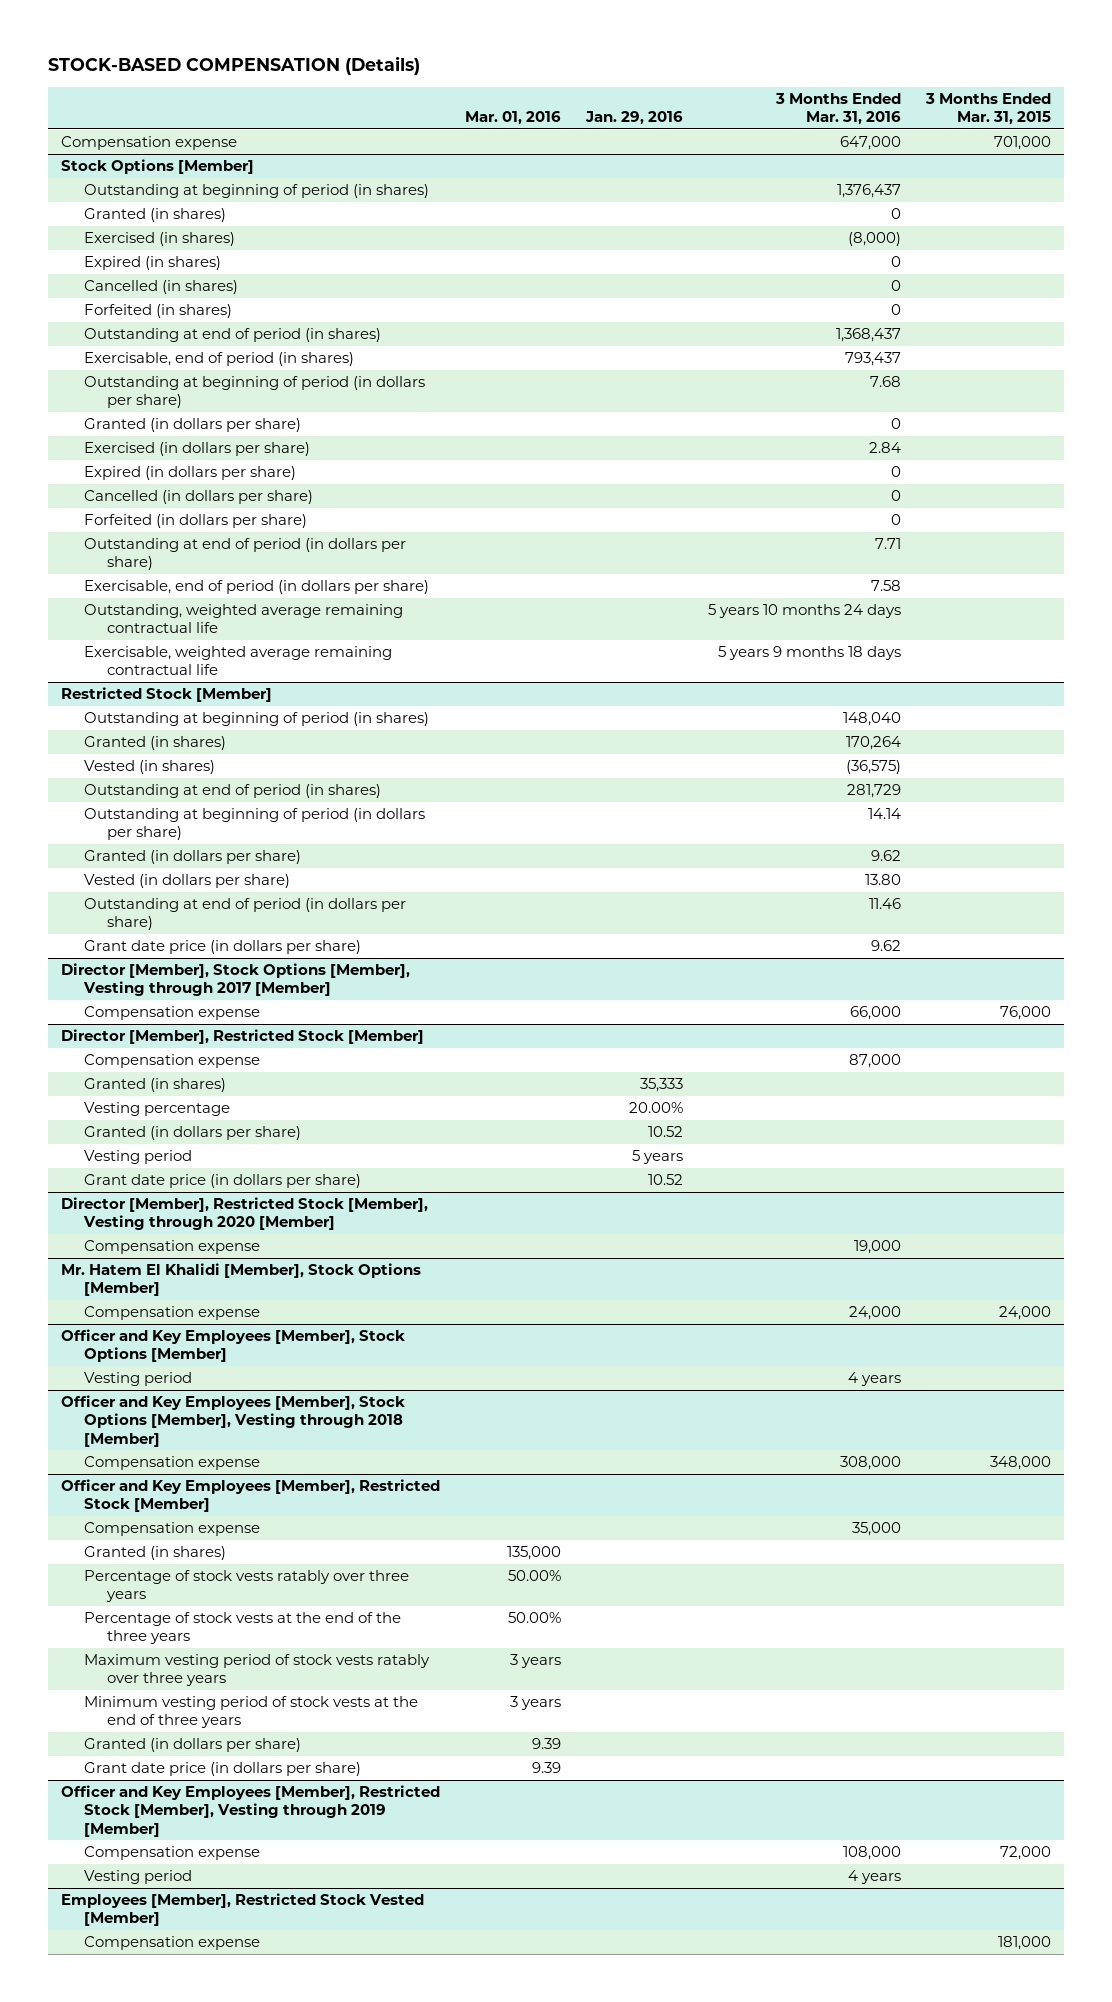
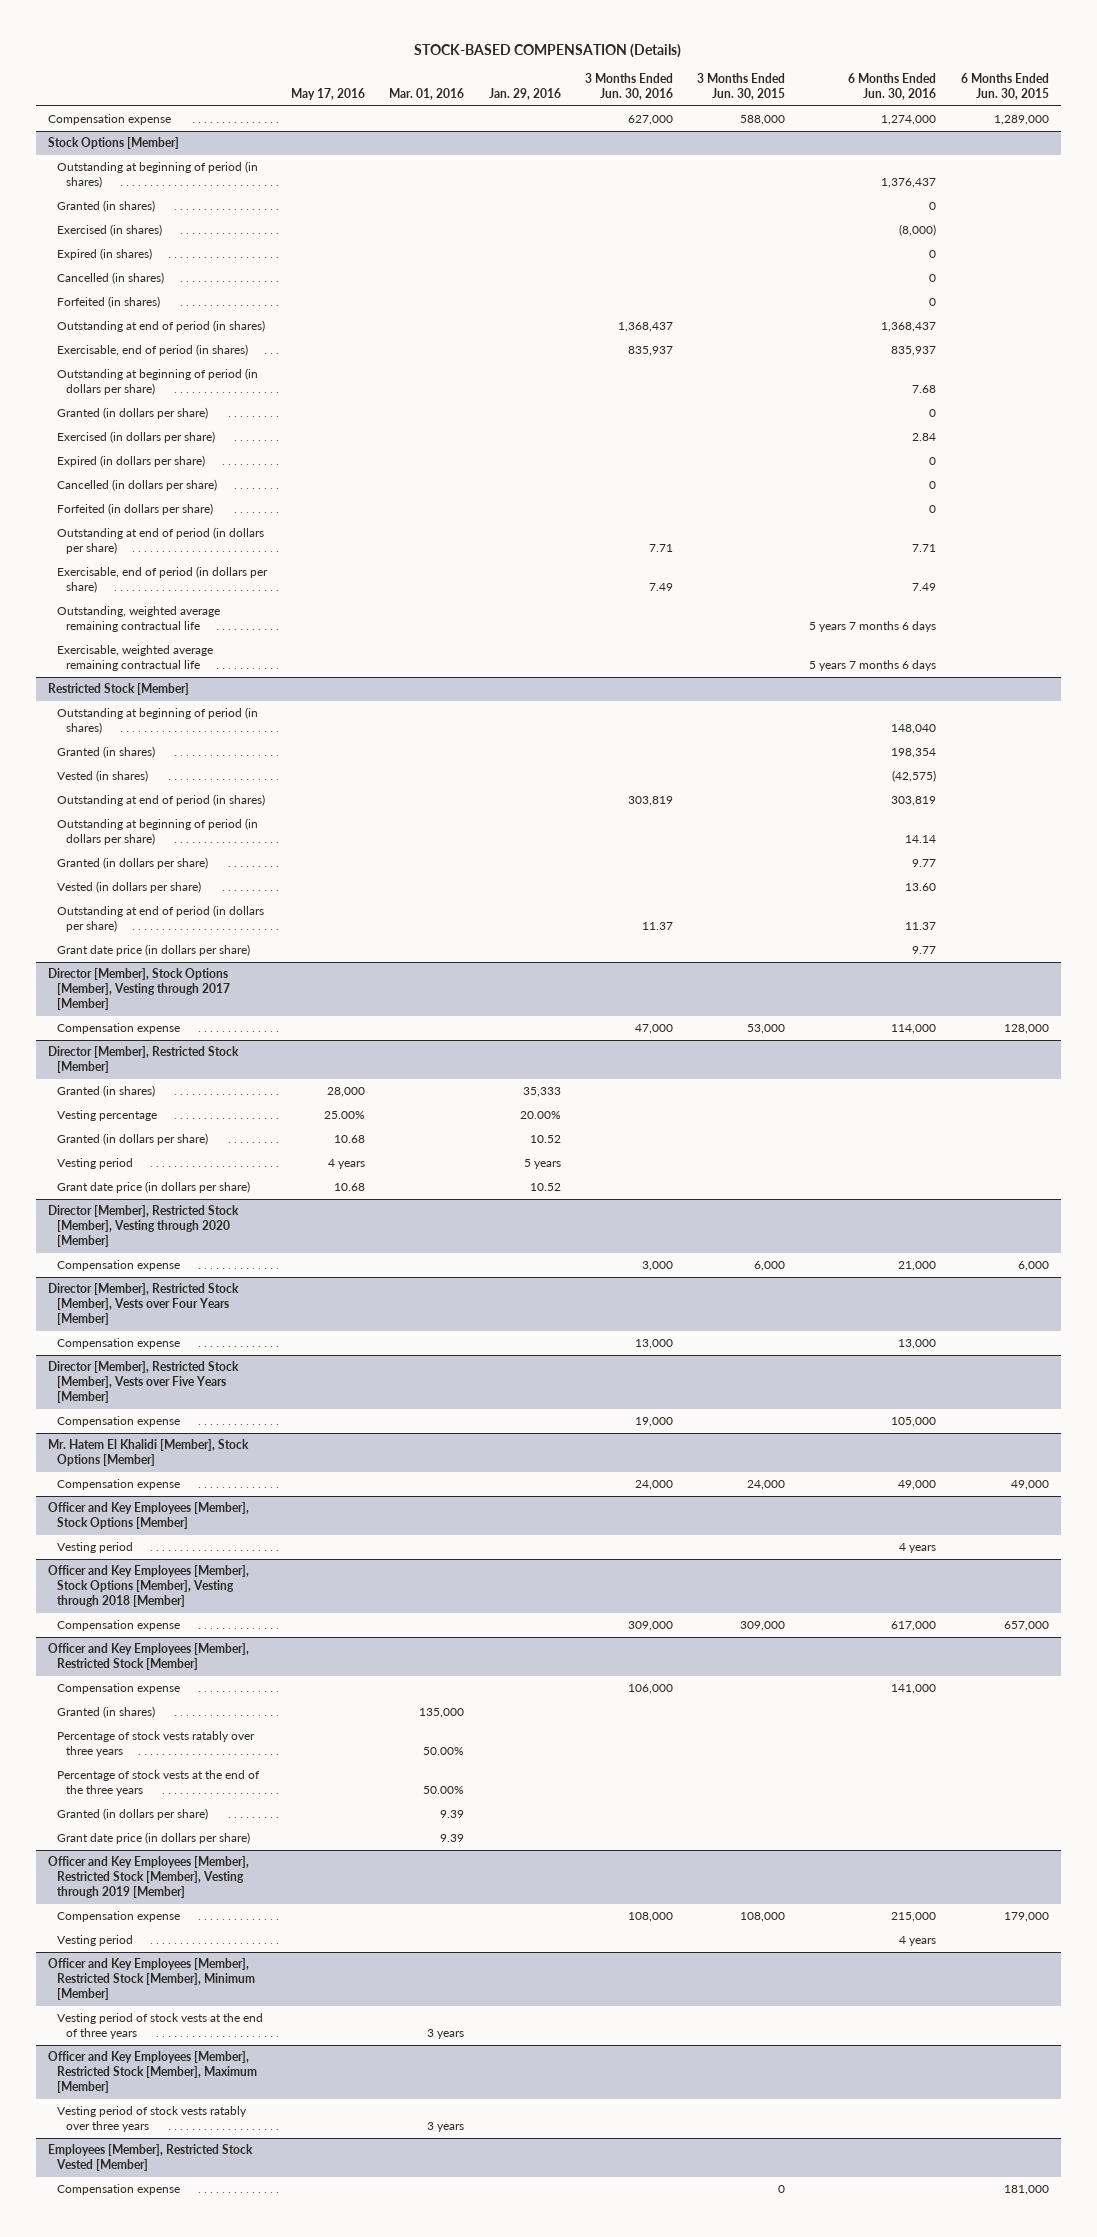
[775,92,902,125] 3 Months Ended Mar. 31, 2016 -> none
[925,92,1052,125] 3 Months Ended Mar. 31, 2015 -> none
none -> [291,88,366,101] May 17, 2016
none -> [584,73,673,101] 3 Months Ended Jun. 30, 2016
none -> [697,73,786,101] 3 Months Ended Jun. 30, 2015
none -> [848,73,937,101] 6 Months Ended Jun. 30, 2016
none -> [960,73,1049,101] 6 Months Ended Jun. 30, 2015
[83,1054,260,1069] Compensation expense -> none
none -> [47,1283,239,1326] Director [Member], Restricted Stock [Member], Vests over Four Years [Member]
none -> [56,1338,180,1350] Compensation expense
none -> [47,1361,239,1404] Director [Member], Restricted Stock [Member], Vests over Five Years [Member]
none -> [56,1416,180,1428] Compensation expense
[83,1654,430,1687] Maximum vesting period of stock vests ratably over three years -> none
[83,1696,418,1729] Minimum vesting period of stock vests at the end of three years -> none
none -> [47,1958,255,2001] Officer and Key Employees [Member], Restricted Stock [Member], Minimum [Member]
none -> [56,2013,263,2040] Vesting period of stock vests at the end of three years
none -> [47,2051,257,2094] Officer and Key Employees [Member], Restricted Stock [Member], Maximum [Member]
none -> [56,2106,247,2133] Vesting period of stock vests ratably over three years

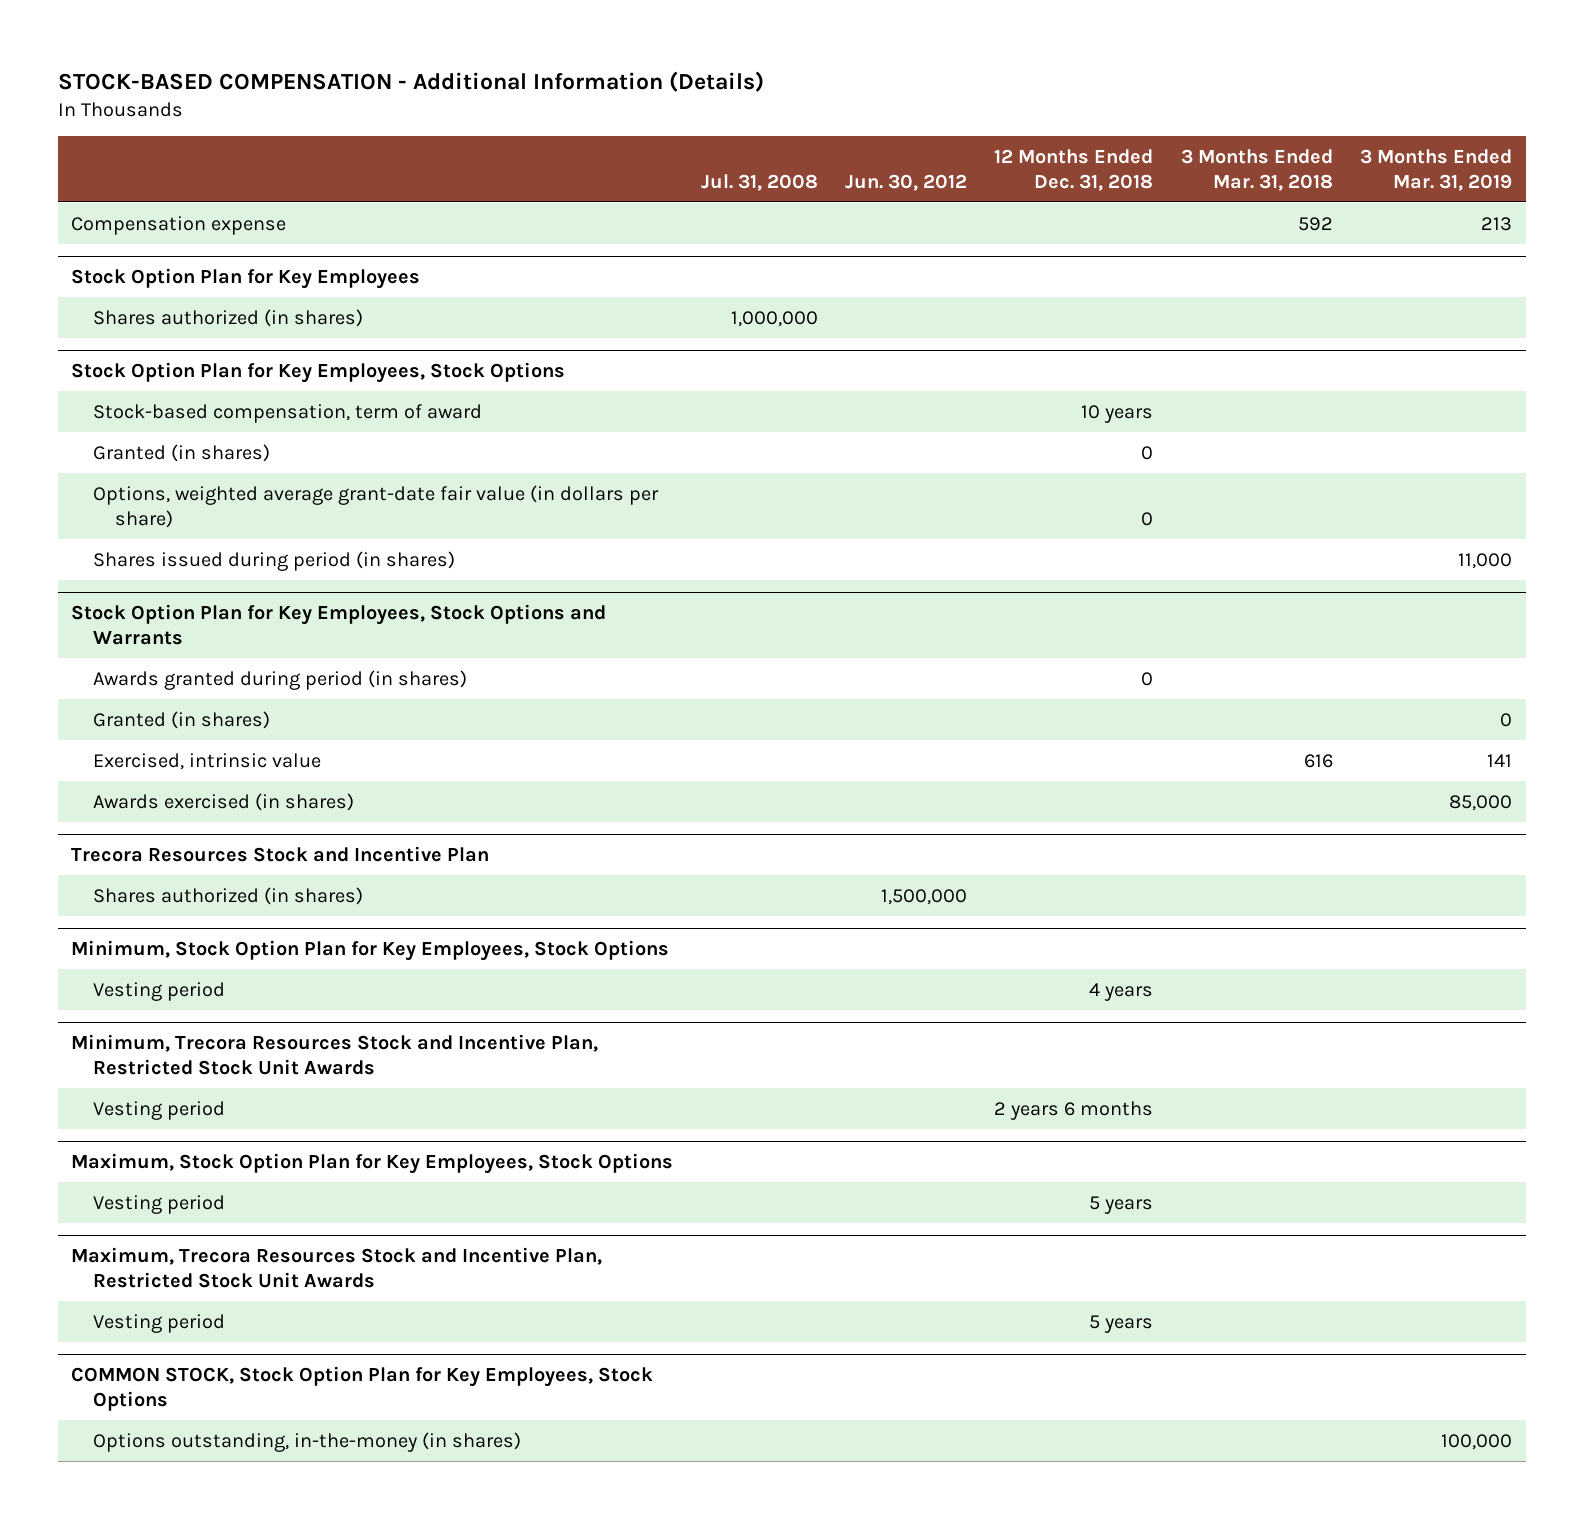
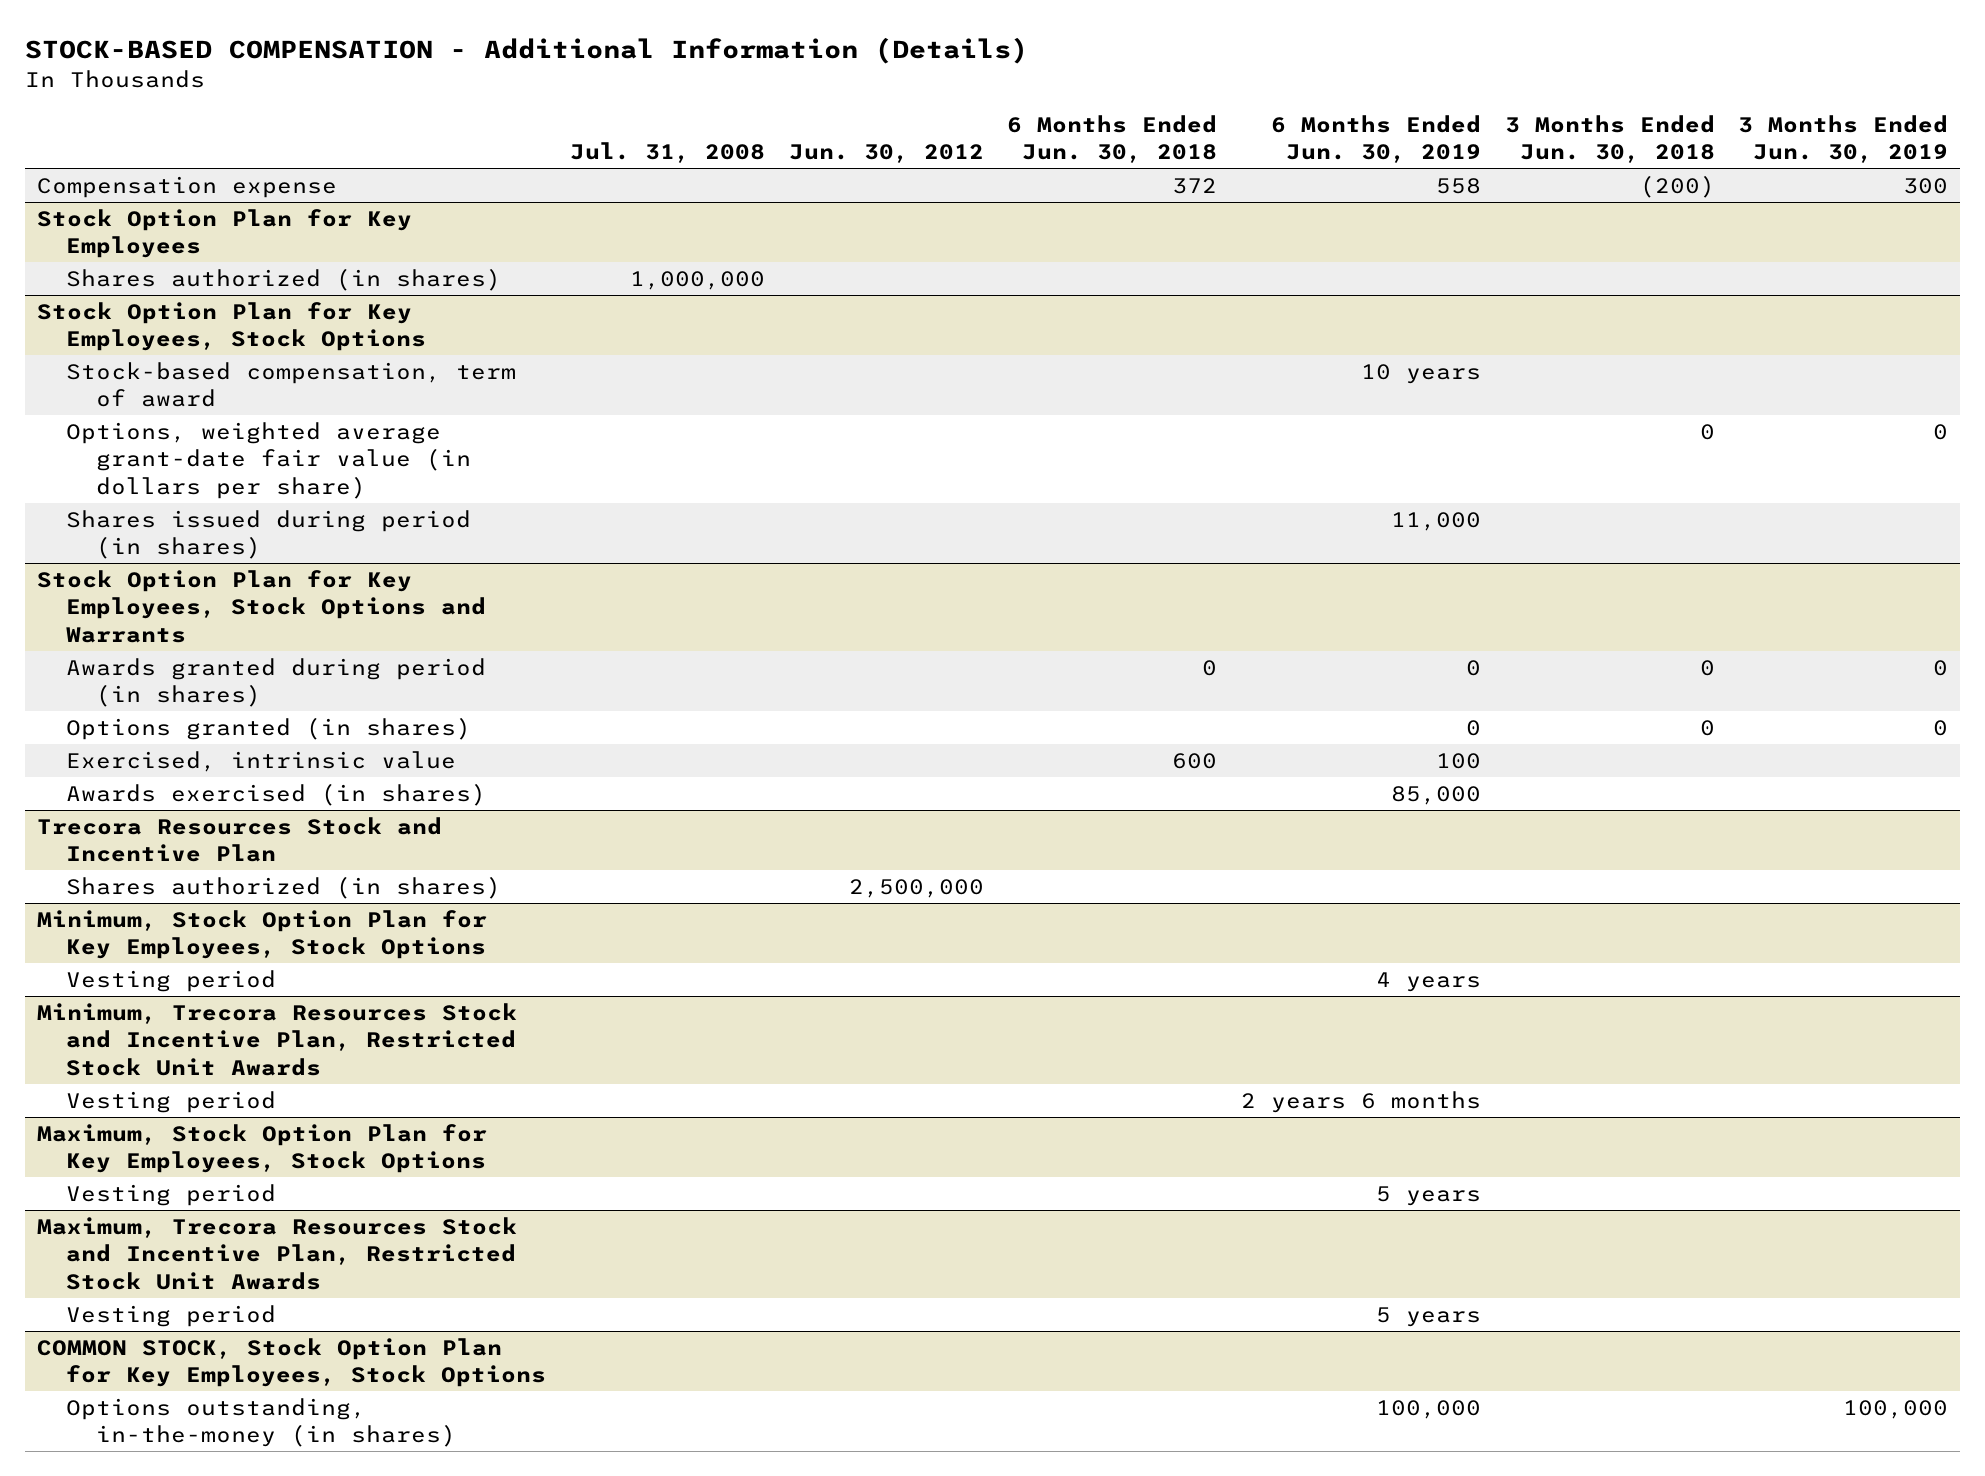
[994,148,1154,191] 12 Months Ended Dec. 31, 2018 -> none
[1180,148,1333,191] 3 Months Ended Mar. 31, 2018 -> none
[1360,148,1513,191] 3 Months Ended Mar. 31, 2019 -> none
none -> [1007,114,1218,164] 6 Months Ended Jun. 30, 2018
none -> [1270,114,1481,164] 6 Months Ended Jun. 30, 2019
none -> [1504,114,1715,164] 3 Months Ended Jun. 30, 2018
none -> [1738,114,1949,164] 3 Months Ended Jun. 30, 2019
[93,443,271,462] Granted (in shares) -> none
[93,710,271,729] Granted (in shares) -> [66,716,472,740] Options granted (in shares)
[881,888,968,905] 1,500,000 -> [848,878,984,898] 2,500,000

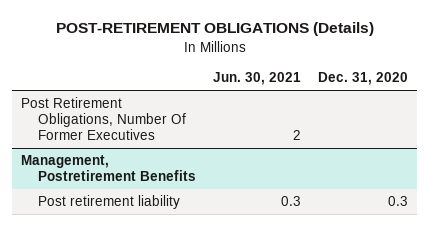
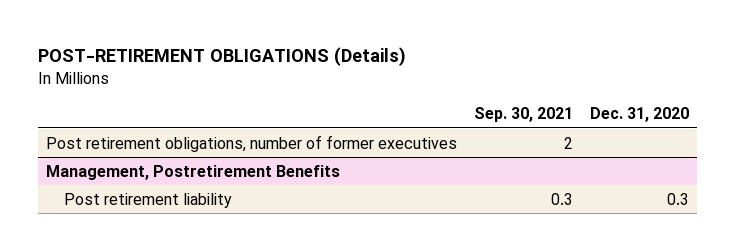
[212,72,301,86] Jun. 30, 2021 -> none
none -> [474,107,574,123] Sep. 30, 2021
[21,97,186,140] Post Retirement Obligations, Number Of Former Executives -> [46,134,458,152] Post retirement obligations, number of former executives

